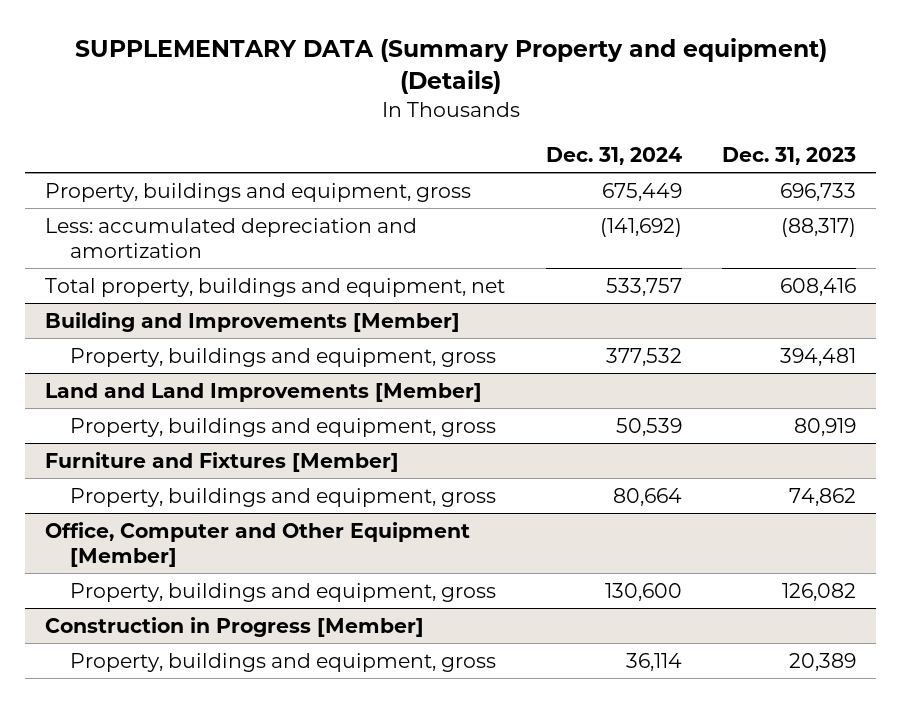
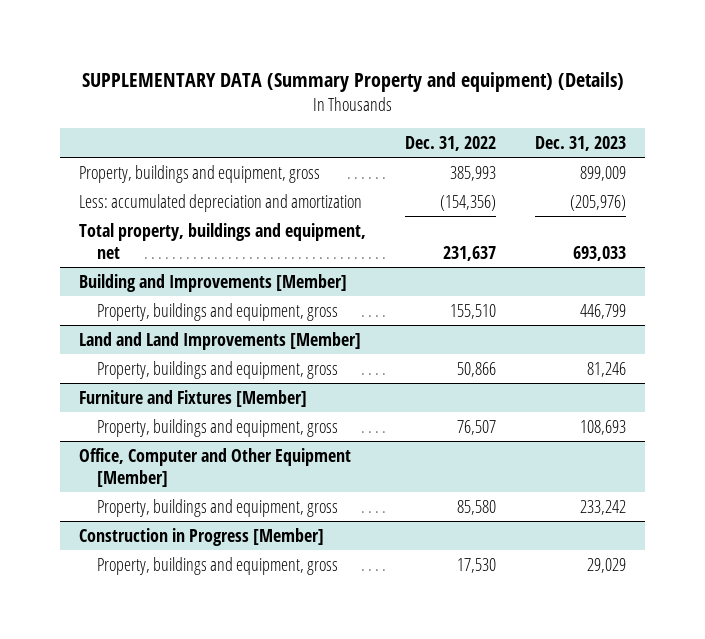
[545,147,682,166] Dec. 31, 2024 -> none
none -> [405,135,497,151] Dec. 31, 2022
[780,182,857,201] 696,733 -> [579,165,626,181] 899,009
[781,217,857,237] (88,317) -> [569,194,626,211] (205,976)
[780,277,857,296] 608,416 -> [572,245,626,261] 693,033
[780,347,857,366] 394,481 -> [579,303,626,319] 446,799
[794,417,857,436] 80,919 -> [586,361,626,377] 81,246
[789,487,857,506] 74,862 -> [579,419,626,435] 108,693
[782,582,857,601] 126,082 -> [579,499,626,515] 233,242
[789,652,857,671] 20,389 -> [586,557,626,573] 29,029

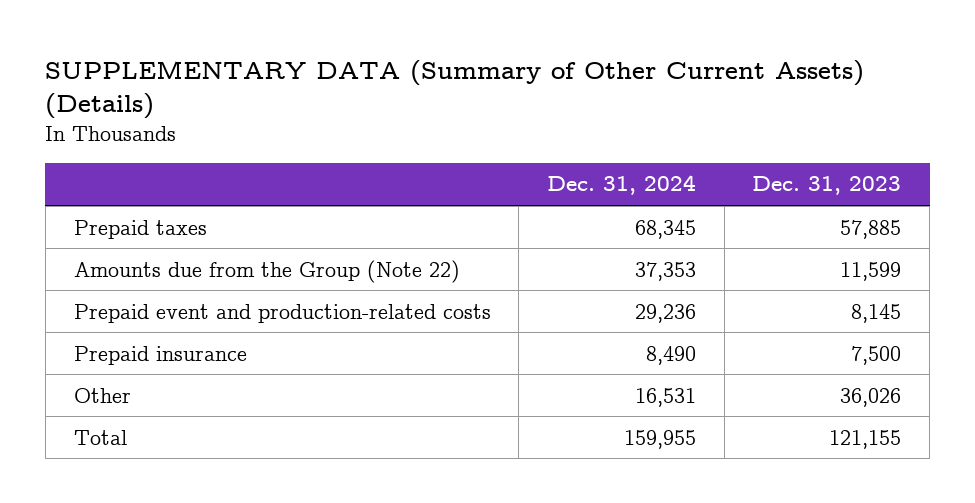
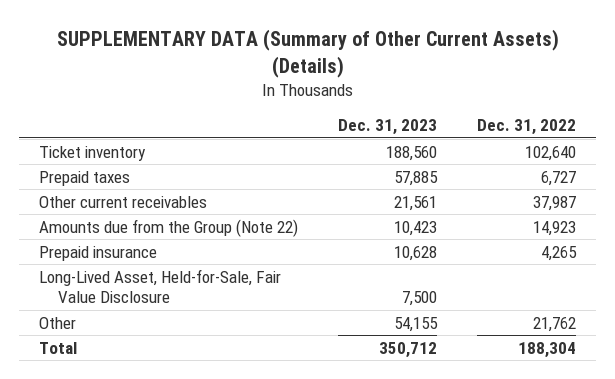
[547,175,697,196] Dec. 31, 2024 -> none
none -> [477,119,577,136] Dec. 31, 2022
none -> [39,145,147,161] Ticket inventory
[73,303,491,323] Prepaid event and production-related costs -> none
none -> [39,195,208,208] Other current receivables
[840,261,902,281] 11,599 -> [394,220,438,236] 10,423
[851,345,902,365] 7,500 -> [394,245,438,261] 10,628
none -> [39,268,282,304] Long-Lived Asset, Held-for-Sale, Fair Value Disclosure
[840,387,902,407] 36,026 -> [394,316,439,332] 54,155
[829,429,902,449] 121,155 -> [379,341,438,358] 350,712

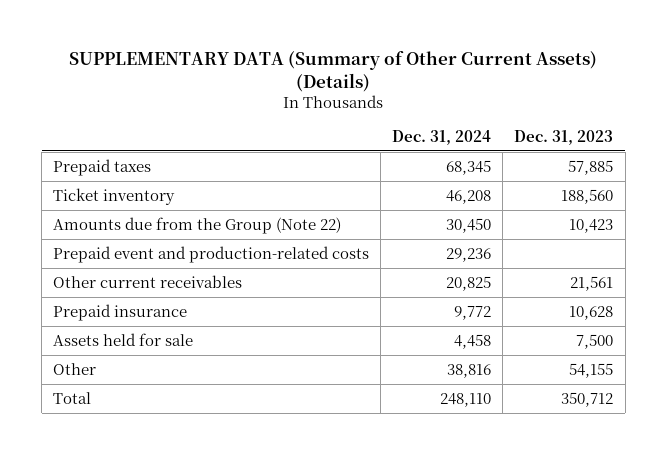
[477,119,577,136] Dec. 31, 2022 -> none
none -> [392,130,492,146] Dec. 31, 2024
[39,145,147,161] Ticket inventory -> [53,187,176,205] Ticket inventory
none -> [53,245,370,263] Prepaid event and production-related costs
[39,195,208,208] Other current receivables -> [53,274,243,288] Other current receivables
[39,268,282,304] Long-Lived Asset, Held-for-Sale, Fair Value Disclosure -> none
none -> [53,332,194,346] Assets held for sale

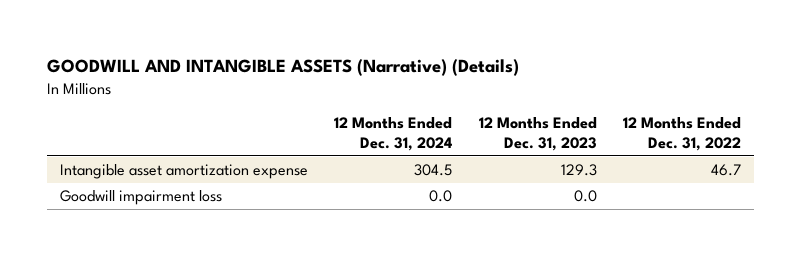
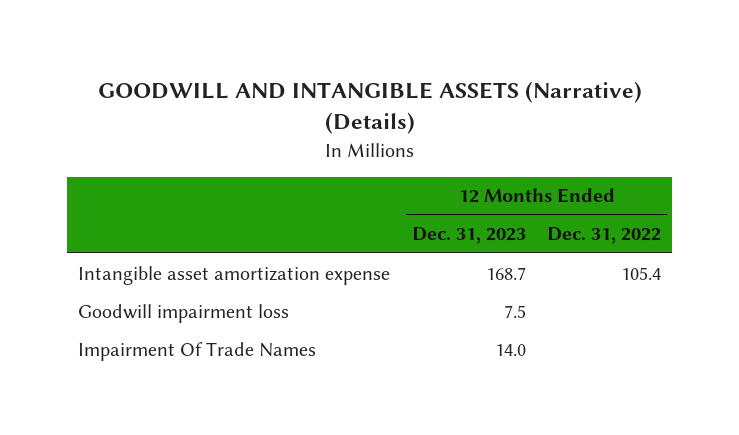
[334,117,453,151] 12 Months Ended Dec. 31, 2024 -> none
[560,164,597,177] 129.3 -> [485,266,526,280] 168.7
[710,164,741,177] 46.7 -> [621,266,662,280] 105.4
[573,190,597,203] 0.0 -> [503,304,526,318] 7.5
none -> [77,341,316,361] Impairment Of Trade Names

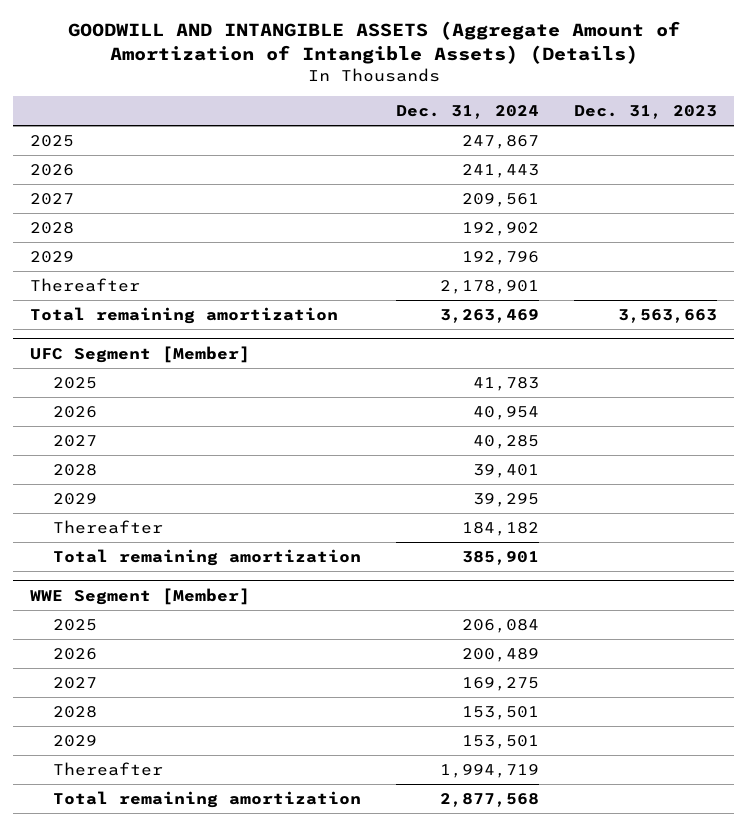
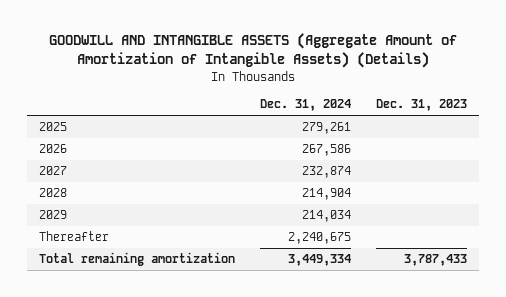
[30,345,251,363] UFC Segment [Member] -> none
[53,376,98,389] 2025 -> none
[53,405,98,418] 2026 -> none
[53,434,98,447] 2027 -> none
[53,463,98,476] 2028 -> none
[53,492,98,505] 2029 -> none
[53,519,164,534] Thereafter -> none
[53,548,362,566] Total remaining amortization -> none
[30,587,251,605] WWE Segment [Member] -> none
[53,618,98,631] 2025 -> none
[53,647,98,660] 2026 -> none
[53,676,98,689] 2027 -> none
[53,705,98,718] 2028 -> none
[53,734,98,747] 2029 -> none
[53,761,164,776] Thereafter -> none
[53,790,362,808] Total remaining amortization -> none
[462,134,540,149] 247,867 -> [301,122,351,135] 279,261
[462,163,540,178] 241,443 -> [301,144,351,157] 267,586
[462,192,540,207] 209,561 -> [301,166,351,179] 232,874
[462,221,540,236] 192,902 -> [301,188,351,201] 214,904
[462,250,540,265] 192,796 -> [301,210,351,223] 214,034
[440,279,540,294] 2,178,901 -> [287,232,351,245] 2,240,675
[440,308,540,323] 3,263,469 -> [287,254,351,267] 3,449,334
[617,308,717,323] 3,563,663 -> [403,254,467,267] 3,787,433

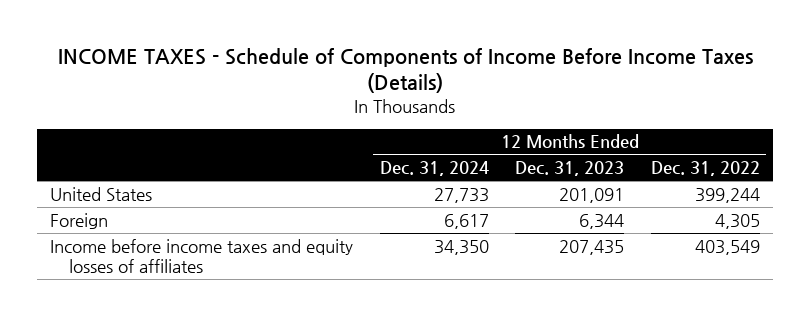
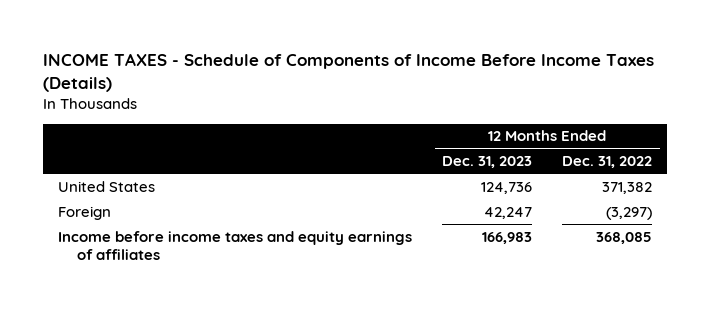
[379,161,489,177] Dec. 31, 2024 -> none
[559,187,625,203] 201,091 -> [481,181,533,194] 124,736
[694,187,760,203] 399,244 -> [602,181,653,194] 371,382
[579,213,625,229] 6,344 -> [484,206,533,219] 42,247
[714,213,760,229] 4,305 -> [606,206,653,220] (3,297)
[50,238,354,273] Income before income taxes and equity losses of affiliates -> [58,230,413,260] Income before income taxes and equity earnings of affiliates
[559,239,625,255] 207,435 -> [482,231,533,244] 166,983
[694,239,760,255] 403,549 -> [596,231,653,244] 368,085

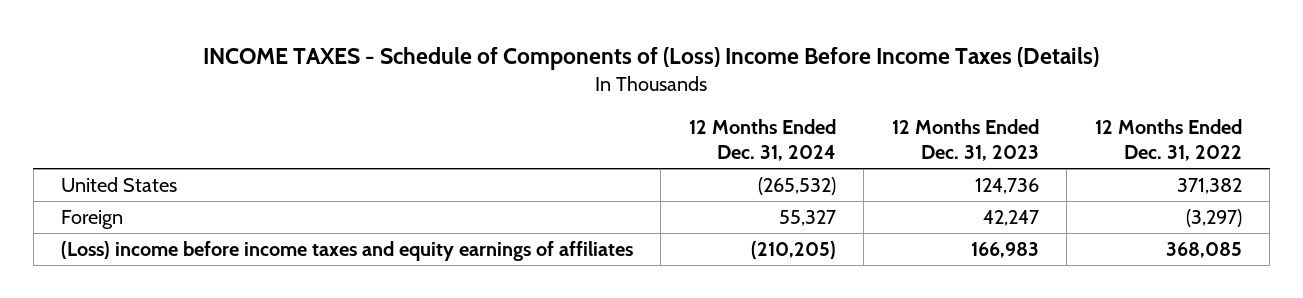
[43,53,655,93] INCOME TAXES - Schedule of Components of Income Before Income Taxes (Details) -> [203,47,1100,71] INCOME TAXES - Schedule of Components of (Loss) Income Before Income Taxes (Details)
none -> [688,119,836,162] 12 Months Ended Dec. 31, 2024
[58,230,413,260] Income before income taxes and equity earnings of affiliates -> [61,240,634,261] (Loss) income before income taxes and equity earnings of affiliates

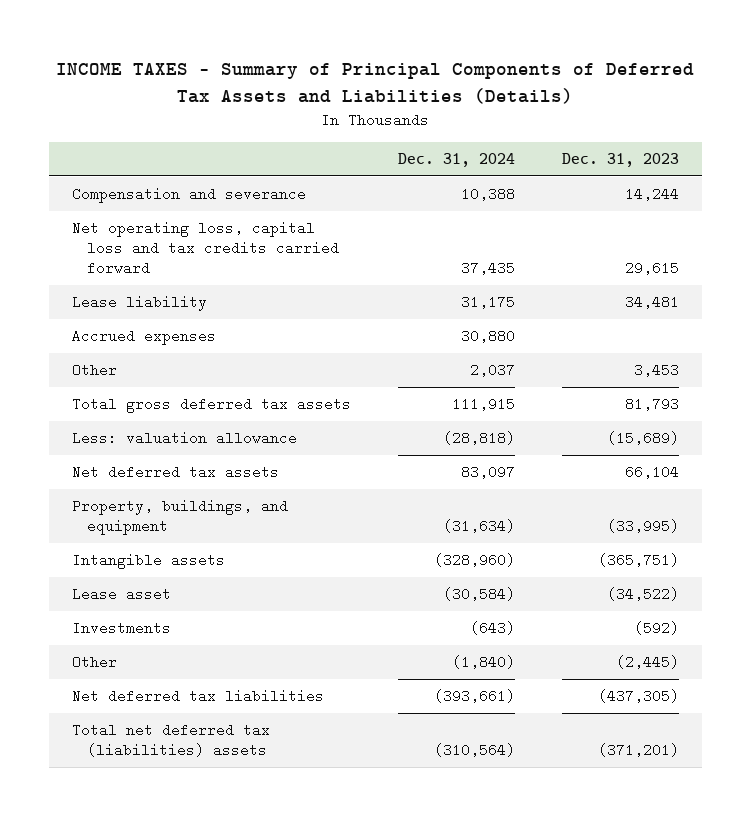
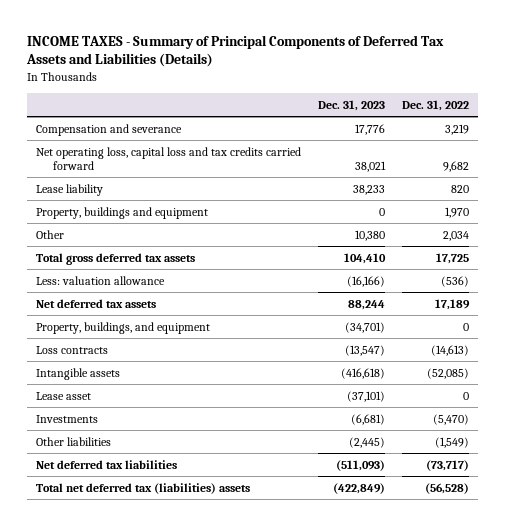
[397,153,515,168] Dec. 31, 2024 -> none
none -> [402,99,470,111] Dec. 31, 2022
[72,329,217,346] Accrued expenses -> none
[624,187,679,202] 14,244 -> [354,123,385,135] 17,776
[624,261,679,276] 29,615 -> [354,160,386,172] 38,021
[624,295,679,310] 34,481 -> [352,184,385,195] 38,233
none -> [35,206,208,219] Property, buildings and equipment
[633,363,679,378] 3,453 -> [354,229,385,241] 10,380
[624,397,679,412] 81,793 -> [343,252,386,264] 104,410
[606,431,679,446] (15,689) -> [346,275,385,287] (16,166)
[624,465,679,480] 66,104 -> [347,299,385,310] 88,244
[606,519,679,534] (33,995) -> [344,321,385,333] (34,701)
none -> [35,345,108,354] Loss contracts
[597,553,679,568] (365,751) -> [340,367,385,379] (416,618)
[606,587,679,602] (34,522) -> [346,390,385,402] (37,101)
[633,621,679,636] (592) -> [350,413,385,425] (6,681)
[72,655,118,670] Other -> [35,436,111,446] Other liabilities
[597,689,679,704] (437,305) -> [335,459,385,471] (511,093)
[597,743,679,758] (371,201) -> [332,482,385,494] (422,849)

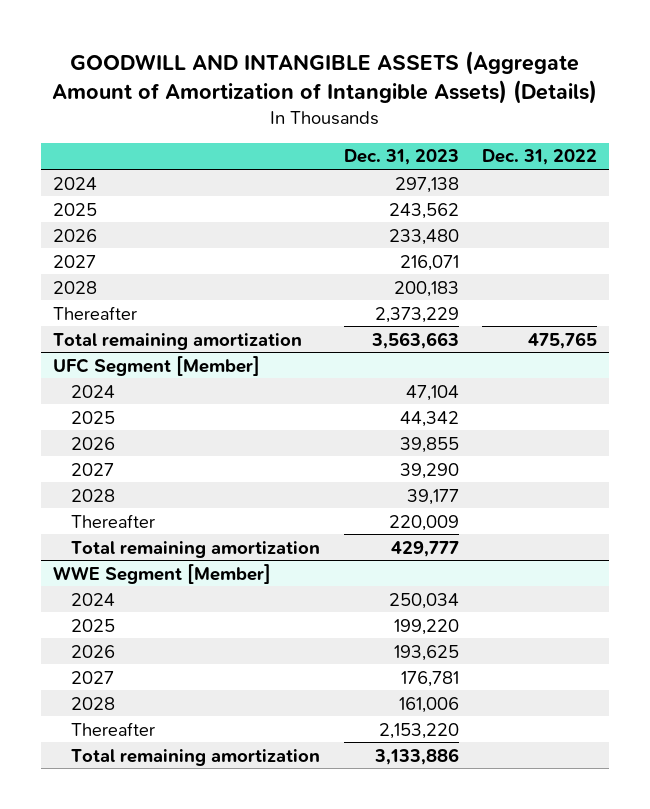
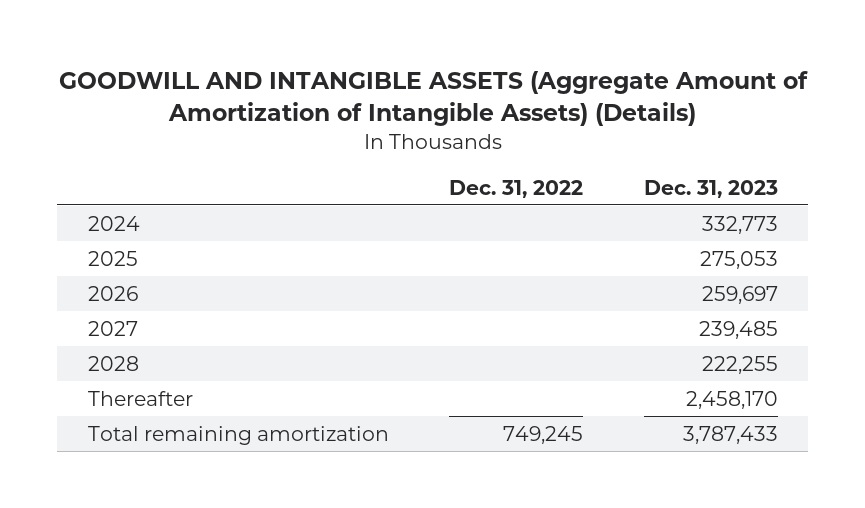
[52,355,260,376] UFC Segment [Member] -> none
[71,384,116,398] 2024 -> none
[71,410,116,424] 2025 -> none
[71,436,116,450] 2026 -> none
[71,462,115,476] 2027 -> none
[71,488,116,502] 2028 -> none
[71,513,156,528] Thereafter -> none
[71,540,321,558] Total remaining amortization -> none
[52,563,271,584] WWE Segment [Member] -> none
[71,592,116,606] 2024 -> none
[71,618,116,632] 2025 -> none
[71,644,116,658] 2026 -> none
[71,670,115,684] 2027 -> none
[71,696,116,710] 2028 -> none
[71,721,156,736] Thereafter -> none
[71,748,321,766] Total remaining amortization -> none
[394,176,459,193] 297,138 -> [701,215,778,234] 332,773
[388,202,459,219] 243,562 -> [699,250,778,269] 275,053
[388,228,459,245] 233,480 -> [701,285,778,304] 259,697
[399,254,459,271] 216,071 -> [698,320,778,339] 239,485
[393,280,459,297] 200,183 -> [701,355,778,374] 222,255
[374,306,459,323] 2,373,229 -> [685,390,778,409] 2,458,170
[370,331,459,349] 3,563,663 -> [682,425,778,444] 3,787,433
[528,331,598,349] 475,765 -> [503,425,584,444] 749,245

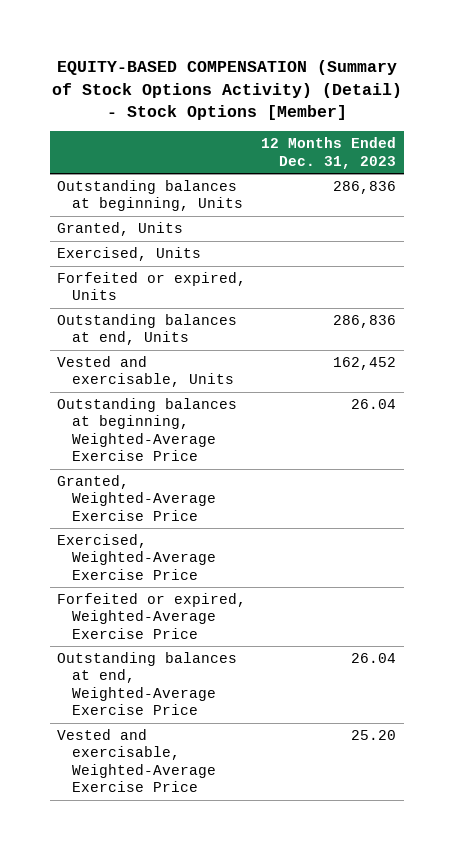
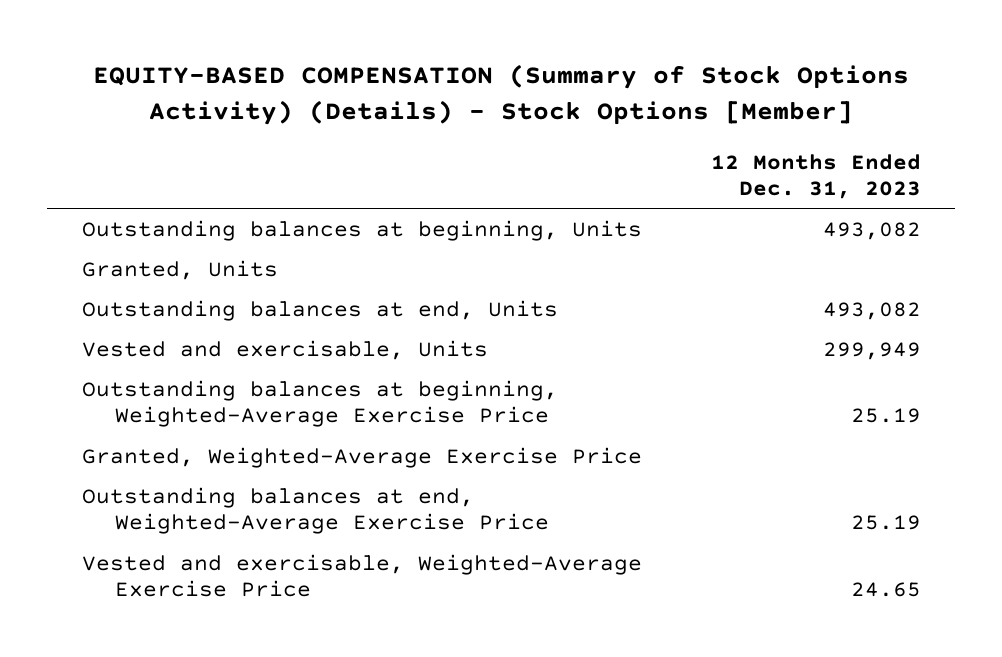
[51,60,402,120] EQUITY-BASED COMPENSATION (Summary of Stock Options Activity) (Detail) - Stock Options [Member] -> [93,63,910,125] EQUITY-BASED COMPENSATION (Summary of Stock Options Activity) (Details) - Stock Options [Member]
[333,181,397,195] 286,836 -> [822,221,921,240] 493,082
[57,247,202,262] Exercised, Units -> none
[57,272,247,301] Forfeited or expired, Units -> none
[333,315,397,329] 286,836 -> [822,301,921,320] 493,082
[333,357,397,371] 162,452 -> [822,341,921,360] 299,949
[351,399,397,410] 26.04 -> [850,408,921,424] 25.19
[57,534,217,580] Exercised, Weighted-Average Exercise Price -> none
[57,593,247,639] Forfeited or expired, Weighted-Average Exercise Price -> none
[351,653,397,664] 26.04 -> [850,515,921,531] 25.19
[351,730,397,741] 25.20 -> [850,582,921,598] 24.65

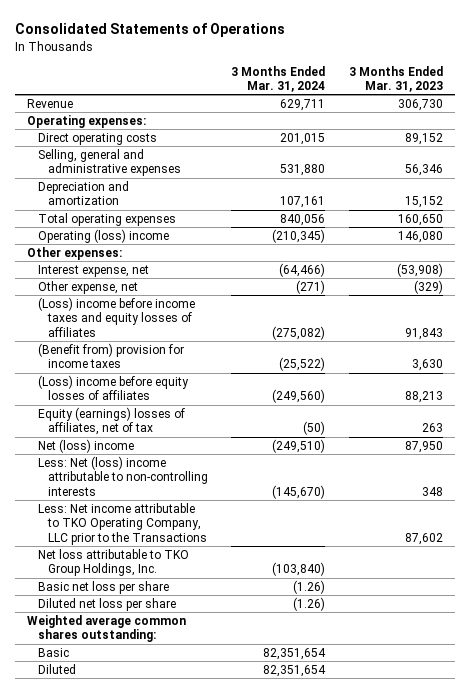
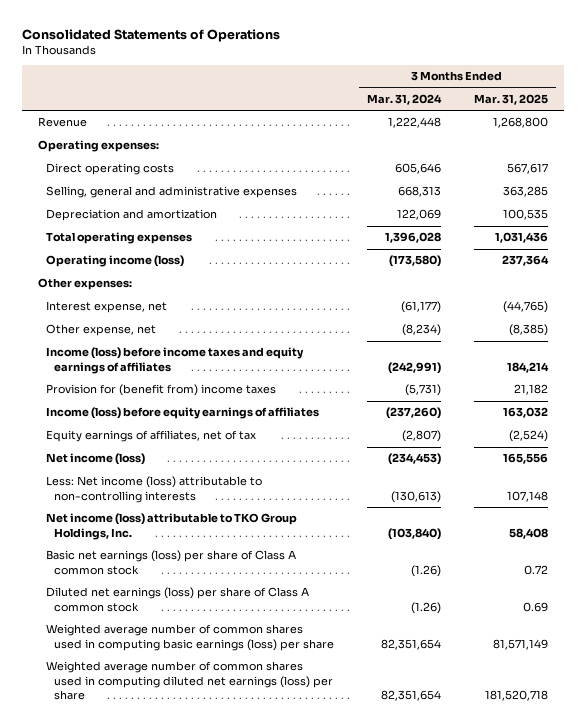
[348,65,443,93] 3 Months Ended Mar. 31, 2023 -> none
none -> [473,94,548,106] Mar. 31, 2025
[280,98,326,111] 629,711 -> [387,117,441,129] 1,222,448
[280,132,326,145] 201,015 -> [394,163,441,175] 605,646
[280,164,326,177] 531,880 -> [397,186,441,198] 668,313
[280,196,326,209] 107,161 -> [396,209,441,221] 122,069
[280,213,326,226] 840,056 -> [384,232,441,244] 1,396,028
[37,228,169,243] Operating (loss) income -> [46,255,185,268] Operating income (loss)
[272,228,326,243] (210,345) -> [388,255,441,268] (173,580)
[37,502,207,545] Less: Net income attributable to TKO Operating Company, LLC prior to the Transactions -> none
[27,614,187,643] Weighted average common shares outstanding: -> none
[279,262,326,277] (64,466) -> [400,301,441,314] (61,177)
[296,279,326,294] (271) -> [401,324,441,337] (8,234)
[37,296,195,337] (Loss) income before income taxes and equity losses of affiliates -> [46,347,305,374] Income (loss) before income taxes and equity earnings of affiliates
[272,325,326,340] (275,082) -> [387,361,441,374] (242,991)
[37,342,184,369] (Benefit from) provision for income taxes -> [46,384,277,397] Provision for (benefit from) income taxes
[279,357,326,372] (25,522) -> [404,384,441,397] (5,731)
[37,374,189,401] (Loss) income before equity losses of affiliates -> [46,407,320,420] Income (loss) before equity earnings of affiliates
[272,389,326,404] (249,560) -> [385,407,441,420] (237,260)
[37,406,185,436] Equity (earnings) losses of affiliates, net of tax -> [46,430,257,443] Equity earnings of affiliates, net of tax
[303,421,326,436] (50) -> [401,430,441,443] (2,807)
[37,438,134,453] Net (loss) income -> [46,453,146,466] Net income (loss)
[272,438,326,453] (249,510) -> [387,453,441,466] (234,453)
[37,455,208,496] Less: Net (loss) income attributable to non-controlling interests -> [46,476,263,503] Less: Net income (loss) attributable to non-controlling interests
[272,484,326,499] (145,670) -> [390,490,441,503] (130,613)
[37,548,189,577] Net loss attributable to TKO Group Holdings, Inc. -> [46,513,298,540] Net income (loss) attributable to TKO Group Holdings, Inc.
[37,580,169,594] Basic net loss per share -> [46,550,297,575] Basic net earnings (loss) per share of Class A common stock
[37,597,176,611] Diluted net loss per share -> [46,587,310,612] Diluted net earnings (loss) per share of Class A common stock
[37,647,69,657] Basic -> [46,624,334,651] Weighted average number of common shares used in computing basic earnings (loss) per share
[37,663,76,674] Diluted -> [46,661,333,700] Weighted average number of common shares used in computing diluted net earnings (loss) per share

